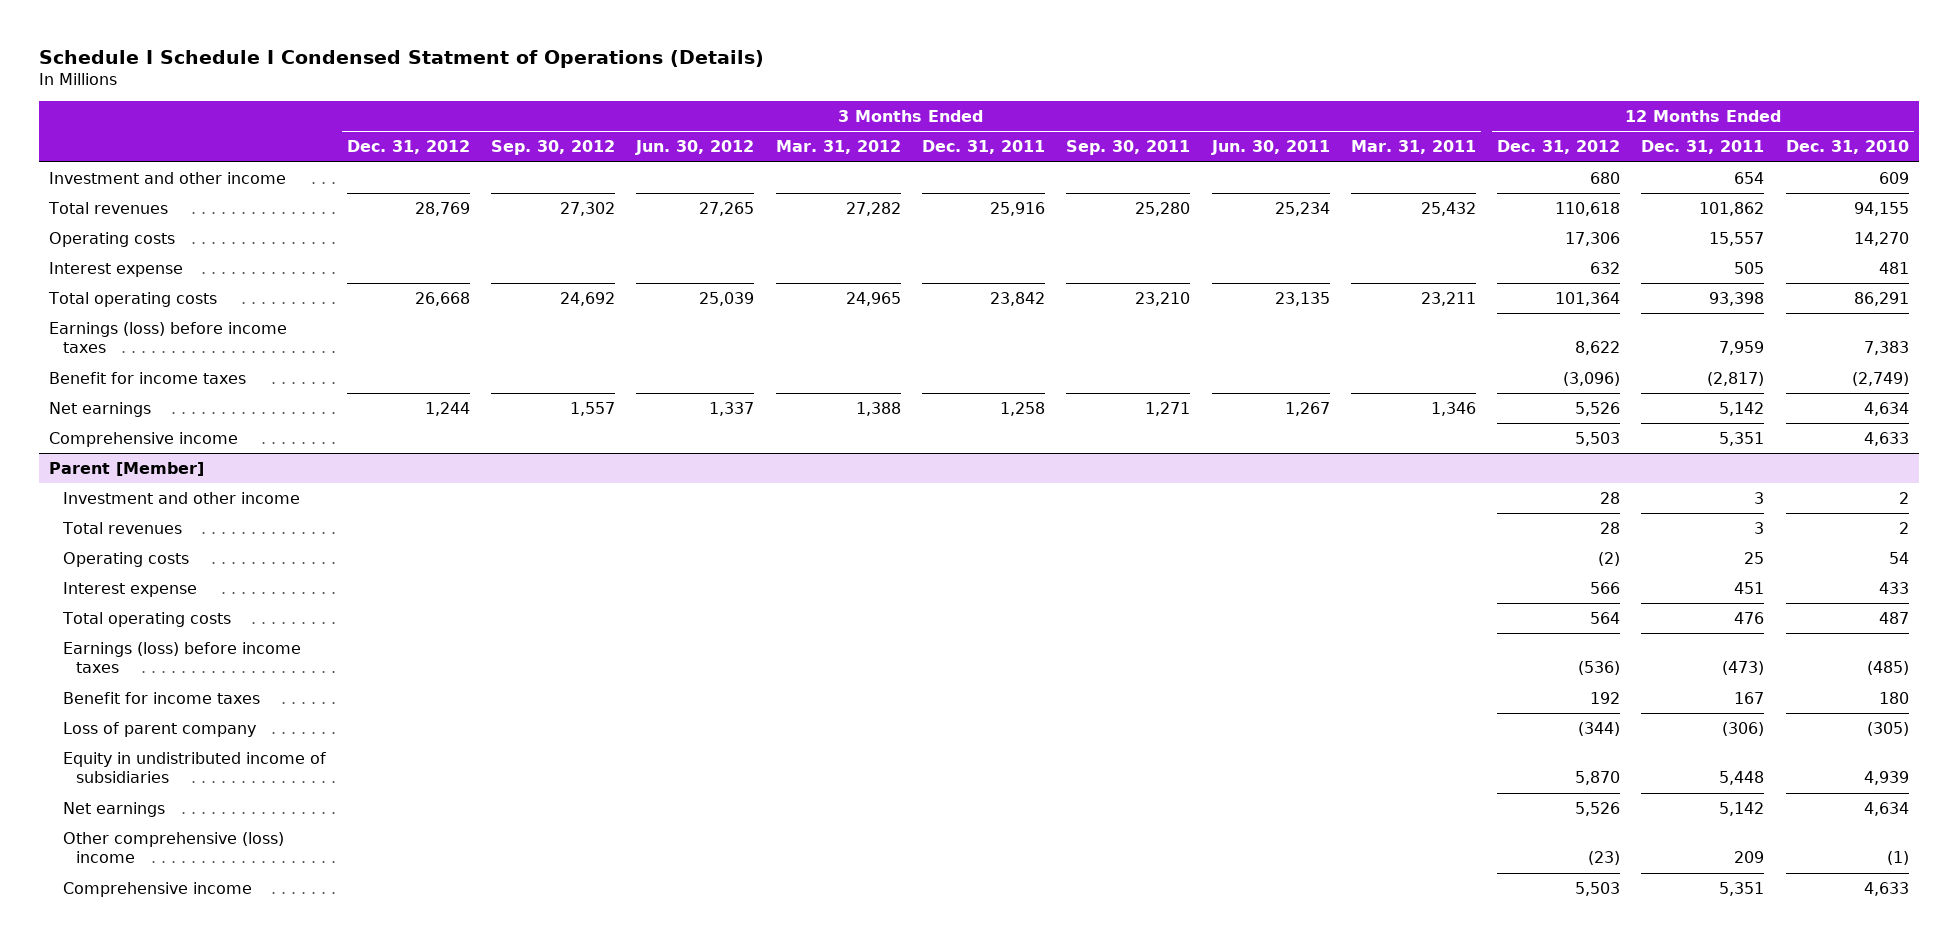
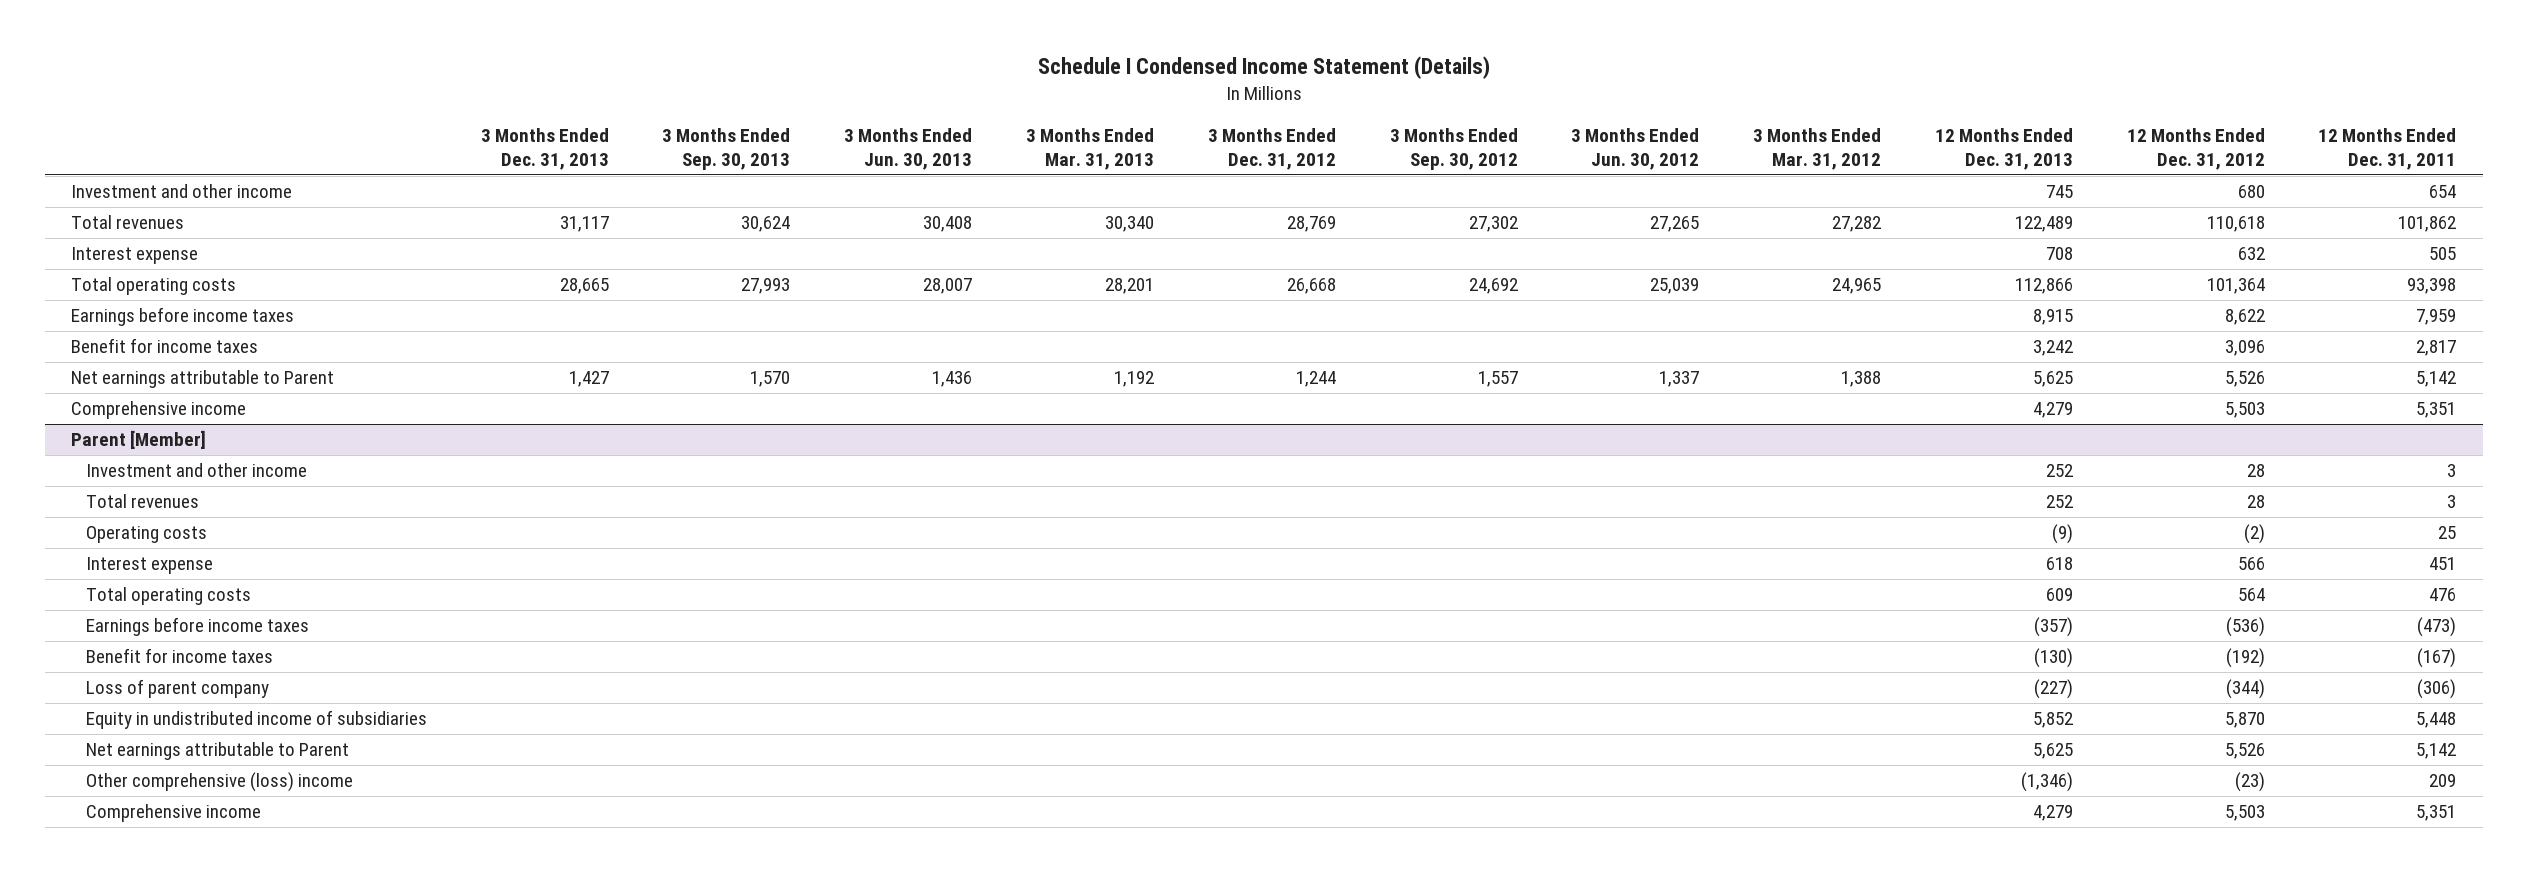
[38,49,764,68] Schedule I Schedule I Condensed Statment of Operations (Details) -> [1037,56,1490,80] Schedule I Condensed Income Statement (Details)
[921,140,1045,155] Dec. 31, 2011 -> none
[1066,140,1191,156] Sep. 30, 2011 -> none
[1210,140,1330,156] Jun. 30, 2011 -> none
[1350,140,1476,155] Mar. 31, 2011 -> none
[1785,140,1909,155] Dec. 31, 2010 -> none
none -> [480,127,609,171] 3 Months Ended Dec. 31, 2013
none -> [662,127,791,171] 3 Months Ended Sep. 30, 2013
none -> [844,127,973,171] 3 Months Ended Jun. 30, 2013
none -> [1026,127,1155,171] 3 Months Ended Mar. 31, 2013
none -> [1934,127,2073,171] 12 Months Ended Dec. 31, 2013
[49,231,176,247] Operating costs -> none
[49,321,288,354] Earnings (loss) before income taxes -> [71,307,295,327] Earnings before income taxes
[1563,371,1621,386] (3,096) -> [2224,340,2265,357] 3,096
[1707,371,1765,386] (2,817) -> [2416,340,2457,357] 2,817
[49,401,152,417] Net earnings -> [71,370,335,389] Net earnings attributable to Parent
[62,641,301,674] Earnings (loss) before income taxes -> [85,617,309,637] Earnings before income taxes
[1590,691,1621,704] 192 -> [2225,648,2265,669] (192)
[1734,691,1765,704] 167 -> [2417,648,2457,669] (167)
[62,801,165,817] Net earnings -> [85,742,349,761] Net earnings attributable to Parent

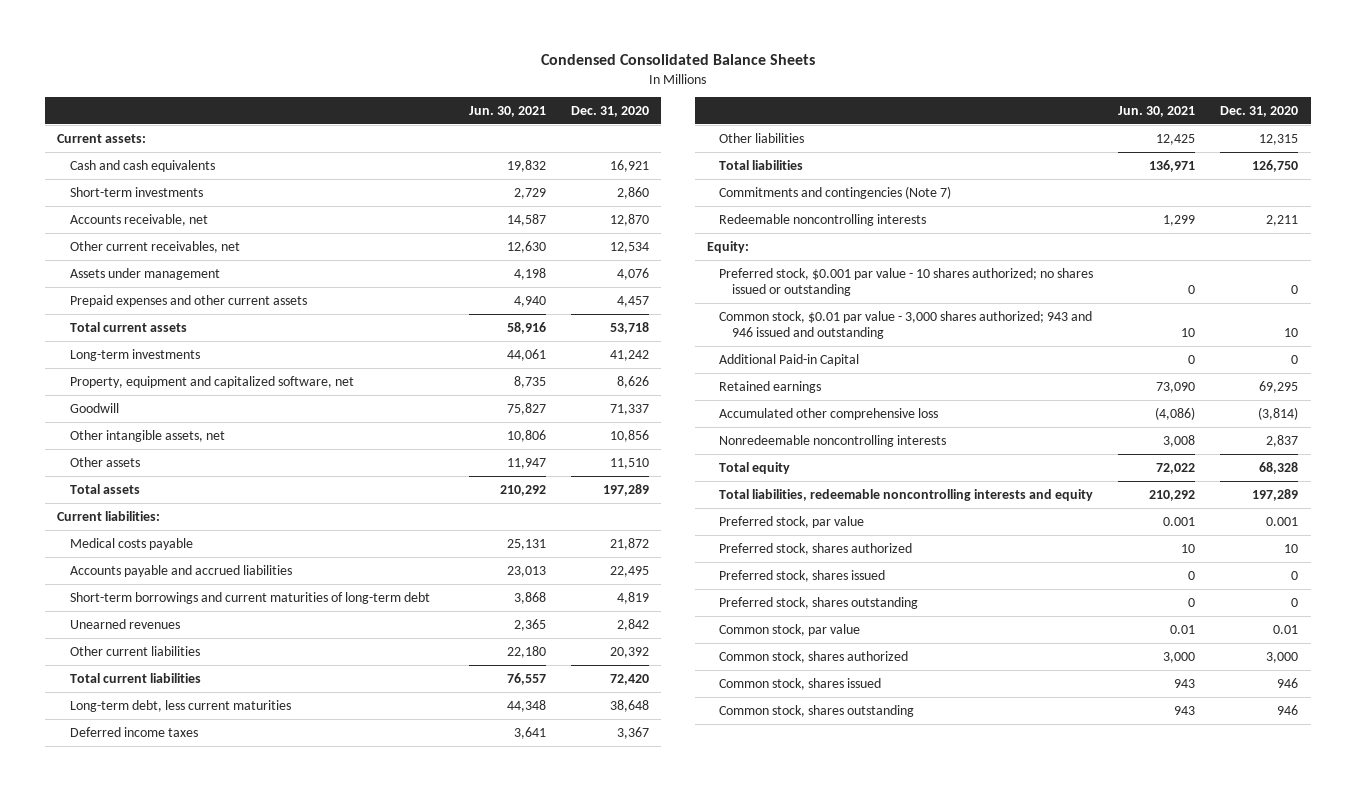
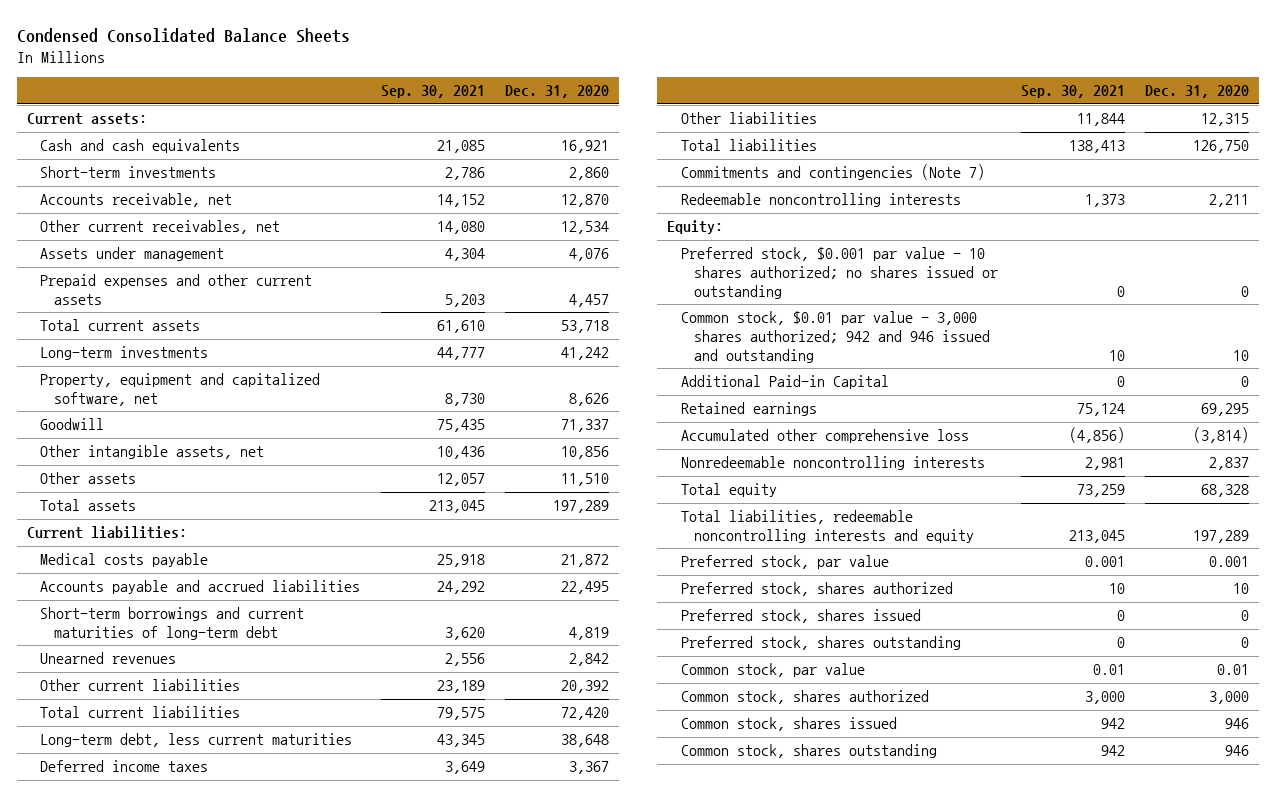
[468,105,546,117] Jun. 30, 2021 -> none
none -> [380,85,485,99] Sep. 30, 2021
[719,310,1093,340] Common stock, $0.01 par value - 3,000 shares authorized; 943 and 946 issued and outstanding -> [680,311,990,363] Common stock, $0.01 par value - 3,000 shares authorized; 942 and 946 issued and outstanding

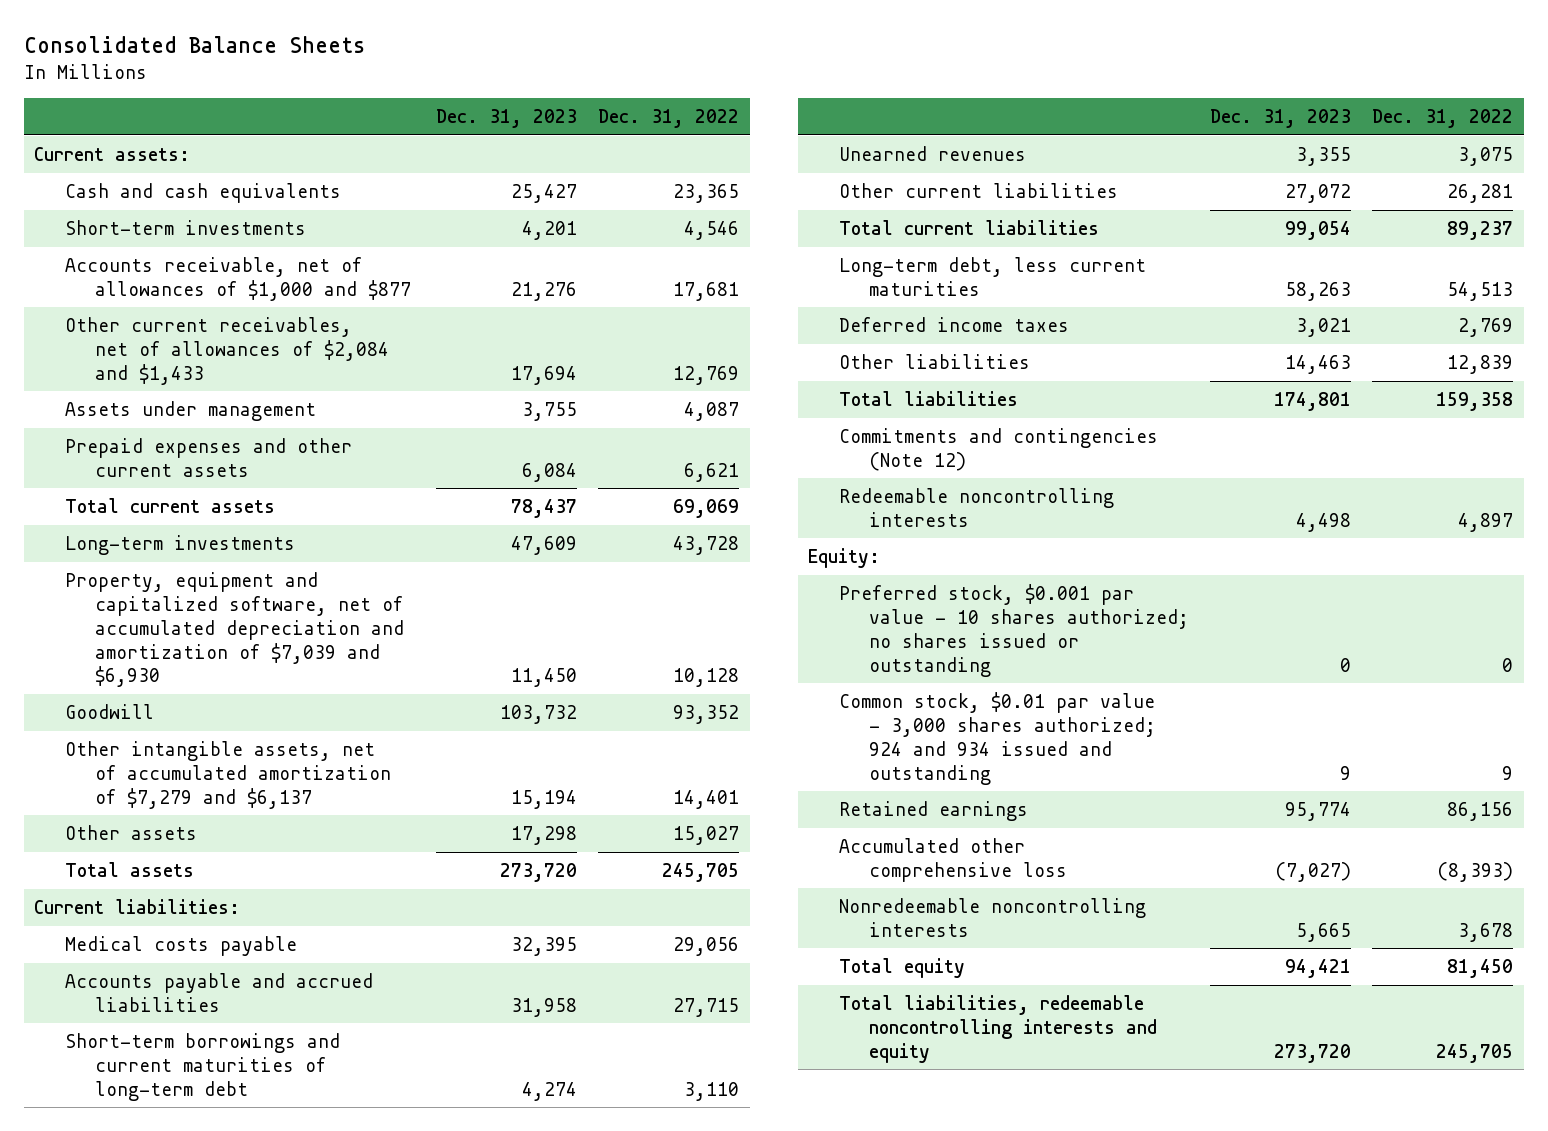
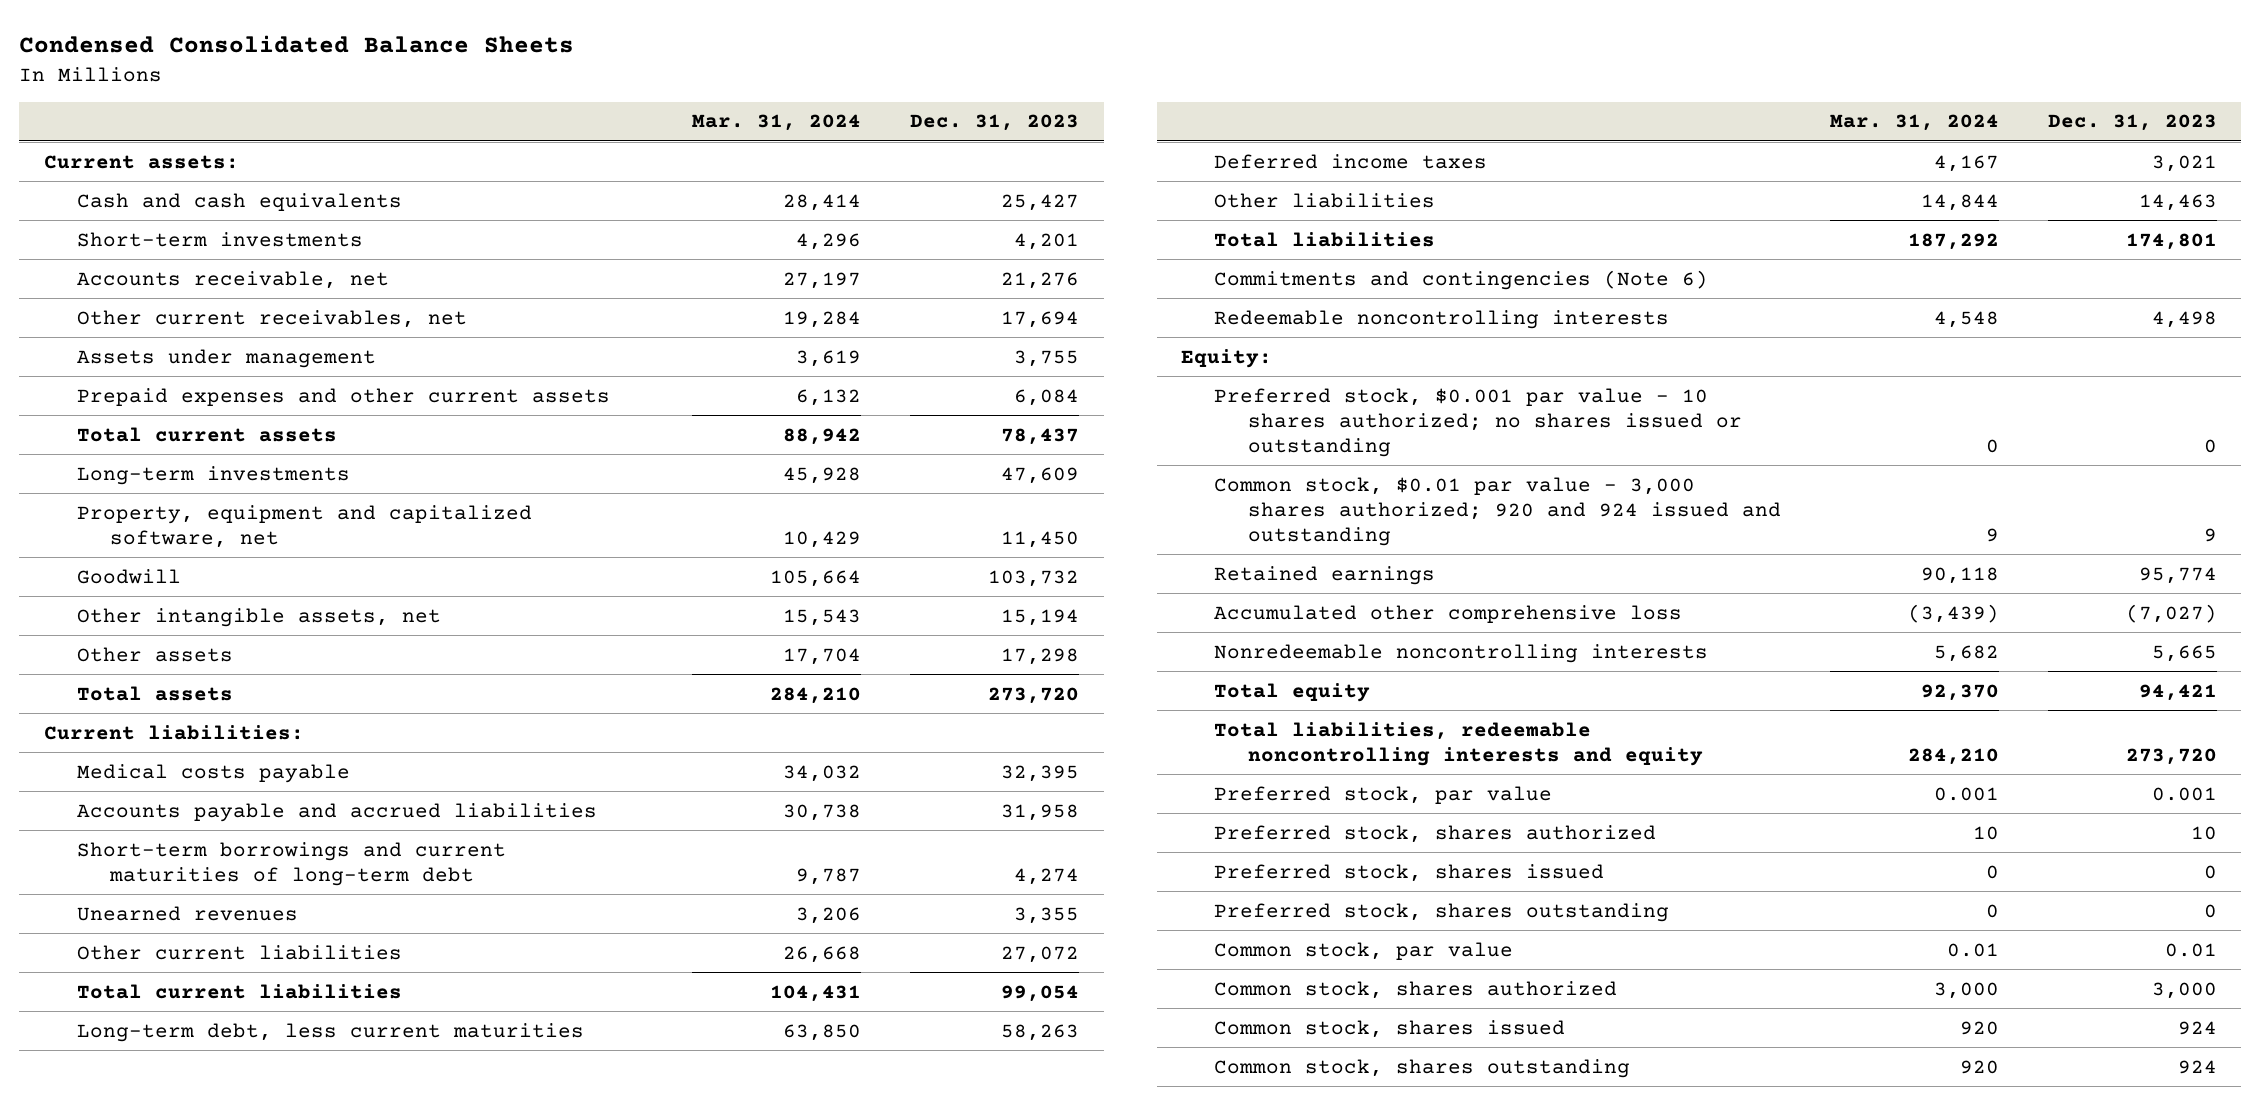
[23,36,365,54] Consolidated Balance Sheets -> [19,35,575,54] Condensed Consolidated Balance Sheets
[598,109,740,129] Dec. 31, 2022 -> none
none -> [692,114,862,132] Mar. 31, 2024
[64,256,412,301] Accounts receivable, net of allowances of $1,000 and $877 -> [77,270,390,289] Accounts receivable, net
[64,316,390,385] Other current receivables, net of allowances of $2,084 and $1,433 -> [77,309,468,328] Other current receivables, net
[64,571,405,688] Property, equipment and capitalized software, net of accumulated depreciation and amortization of $7,039 and $6,930 -> [77,504,533,548] Property, equipment and capitalized software, net
[64,740,392,809] Other intangible assets, net of accumulated amortization of $7,279 and $6,137 -> [77,607,442,627] Other intangible assets, net
[838,427,1158,471] Commitments and contingencies (Note 12) -> [1214,269,1709,290] Commitments and contingencies (Note 6)
[838,691,1157,785] Common stock, $0.01 par value - 3,000 shares authorized; 924 and 934 issued and outstanding -> [1214,476,1781,546] Common stock, $0.01 par value - 3,000 shares authorized; 920 and 924 issued and outstanding
none -> [1214,785,1553,804] Preferred stock, par value
none -> [1214,824,1657,843] Preferred stock, shares authorized
none -> [1214,863,1605,882] Preferred stock, shares issued
none -> [1214,902,1670,922] Preferred stock, shares outstanding
none -> [1214,941,1514,960] Common stock, par value
none -> [1214,980,1618,999] Common stock, shares authorized
none -> [1214,1019,1566,1038] Common stock, shares issued
none -> [1214,1058,1631,1078] Common stock, shares outstanding

